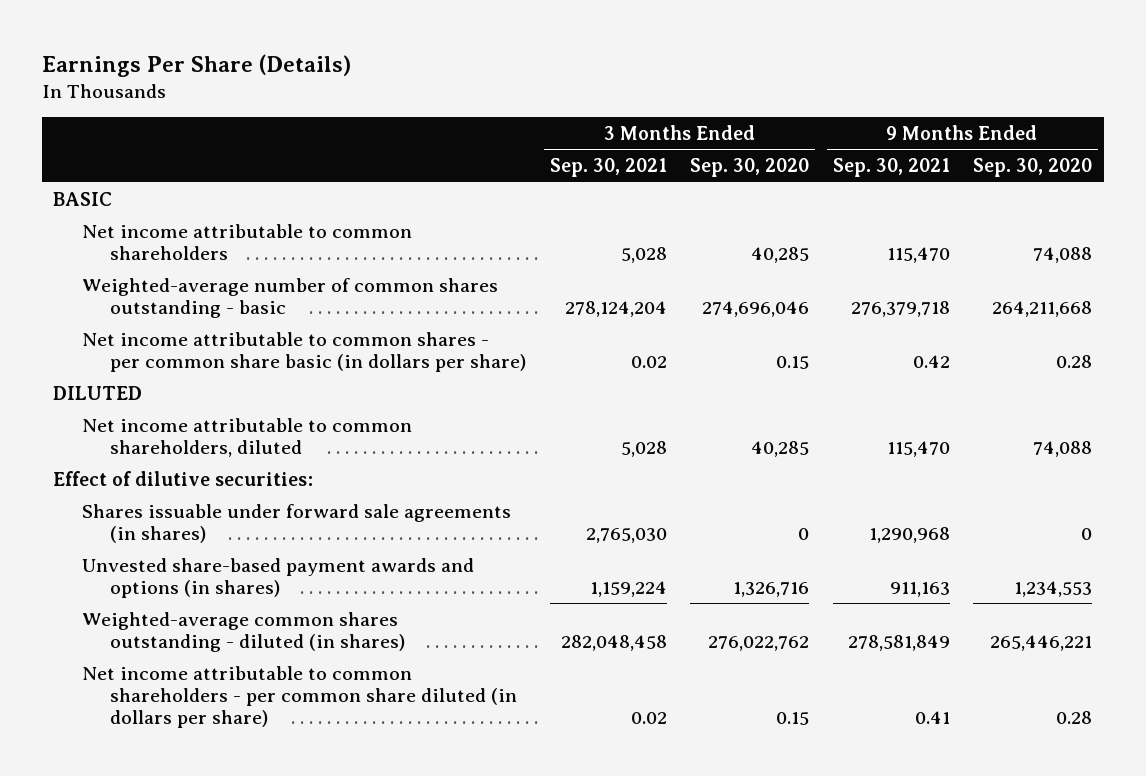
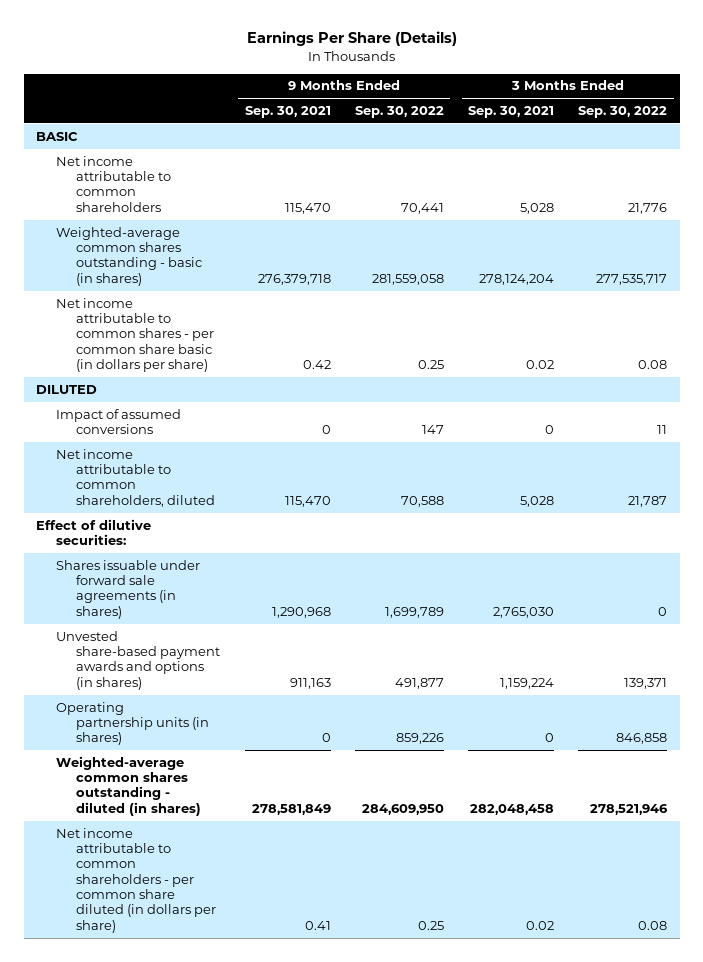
[690,158,810,178] Sep. 30, 2020 -> none
[973,158,1093,178] Sep. 30, 2020 -> none
none -> [354,105,444,118] Sep. 30, 2022
none -> [578,105,668,118] Sep. 30, 2022
[81,277,498,319] Weighted-average number of common shares outstanding - basic -> [56,226,203,286] Weighted-average common shares outstanding - basic (in shares)
none -> [56,408,182,435] Impact of assumed conversions
none -> [56,701,210,746] Operating partnership units (in shares)

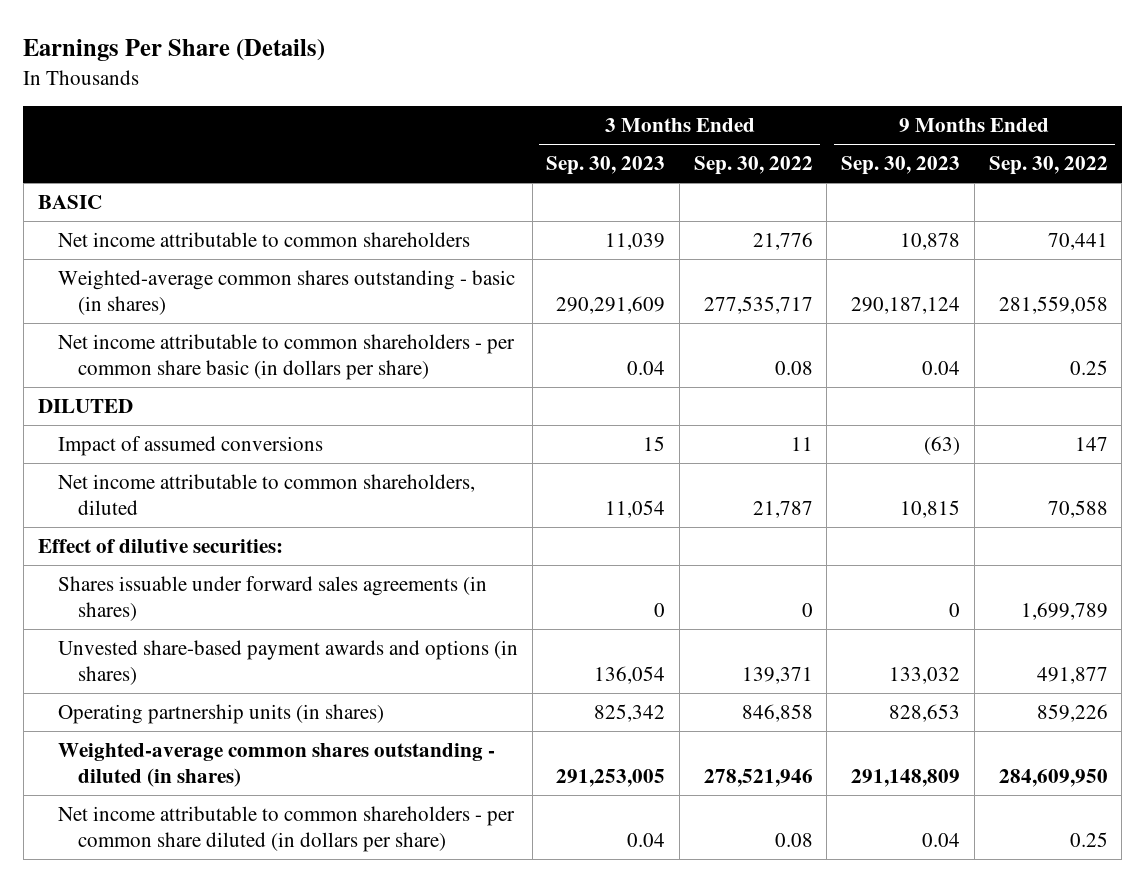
[244,105,331,118] Sep. 30, 2021 -> none
[468,105,555,118] Sep. 30, 2021 -> none
none -> [546,156,666,176] Sep. 30, 2023
none -> [841,156,961,176] Sep. 30, 2023
[56,297,215,373] Net income attributable to common shares - per common share basic (in dollars per share) -> [57,334,515,381] Net income attributable to common shareholders - per common share basic (in dollars per share)
[56,559,201,619] Shares issuable under forward sale agreements (in shares) -> [57,576,487,622] Shares issuable under forward sales agreements (in shares)

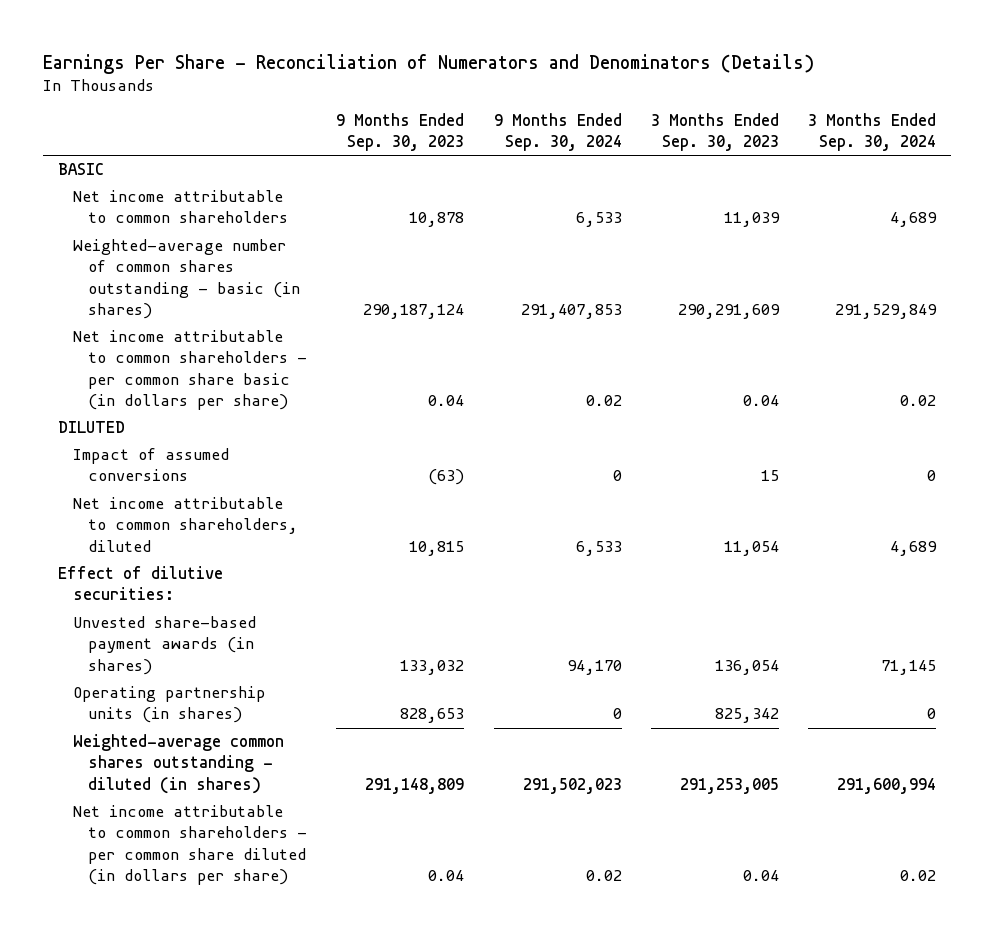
[23,39,326,62] Earnings Per Share (Details) -> [43,53,815,74] Earnings Per Share - Reconciliation of Numerators and Denominators (Details)
[693,156,813,176] Sep. 30, 2022 -> none
[988,156,1108,176] Sep. 30, 2022 -> none
none -> [493,113,622,152] 9 Months Ended Sep. 30, 2024
none -> [808,113,937,152] 3 Months Ended Sep. 30, 2024
[57,270,515,316] Weighted-average common shares outstanding - basic (in shares) -> [73,239,301,319] Weighted-average number of common shares outstanding - basic (in shares)
[57,576,487,622] Shares issuable under forward sales agreements (in shares) -> none
[57,640,518,686] Unvested share-based payment awards and options (in shares) -> [73,616,257,675] Unvested share-based payment awards (in shares)

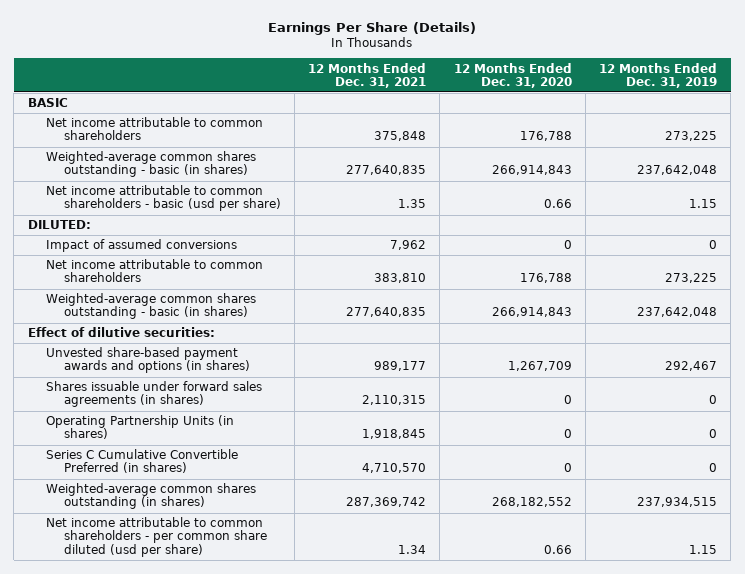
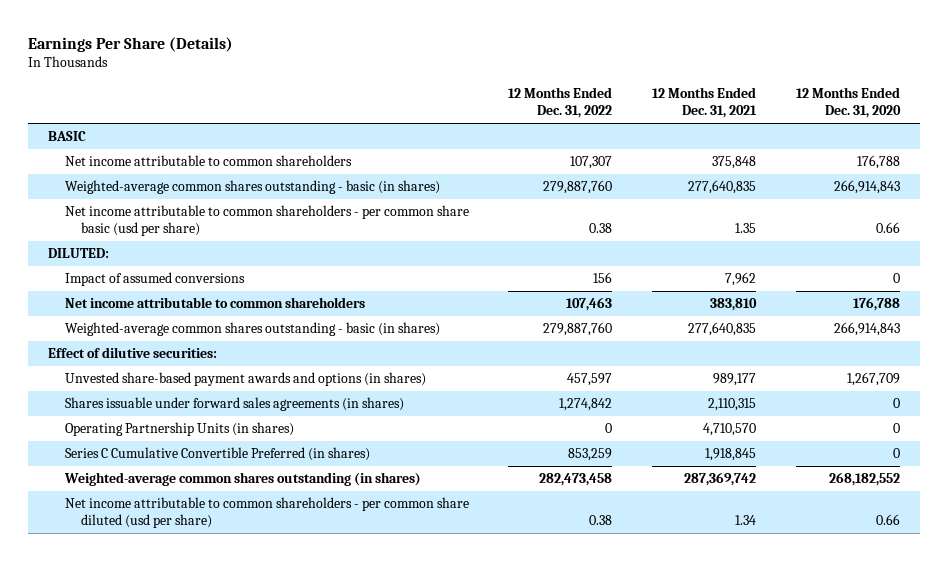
[599,62,718,88] 12 Months Ended Dec. 31, 2019 -> none
none -> [508,87,613,119] 12 Months Ended Dec. 31, 2022
[45,185,281,212] Net income attributable to common shareholders - basic (usd per share) -> [64,205,469,237] Net income attributable to common shareholders - per common share basic (usd per share)
[362,429,427,440] 1,918,845 -> [703,423,757,437] 4,710,570
[362,463,427,474] 4,710,570 -> [705,448,757,462] 1,918,845

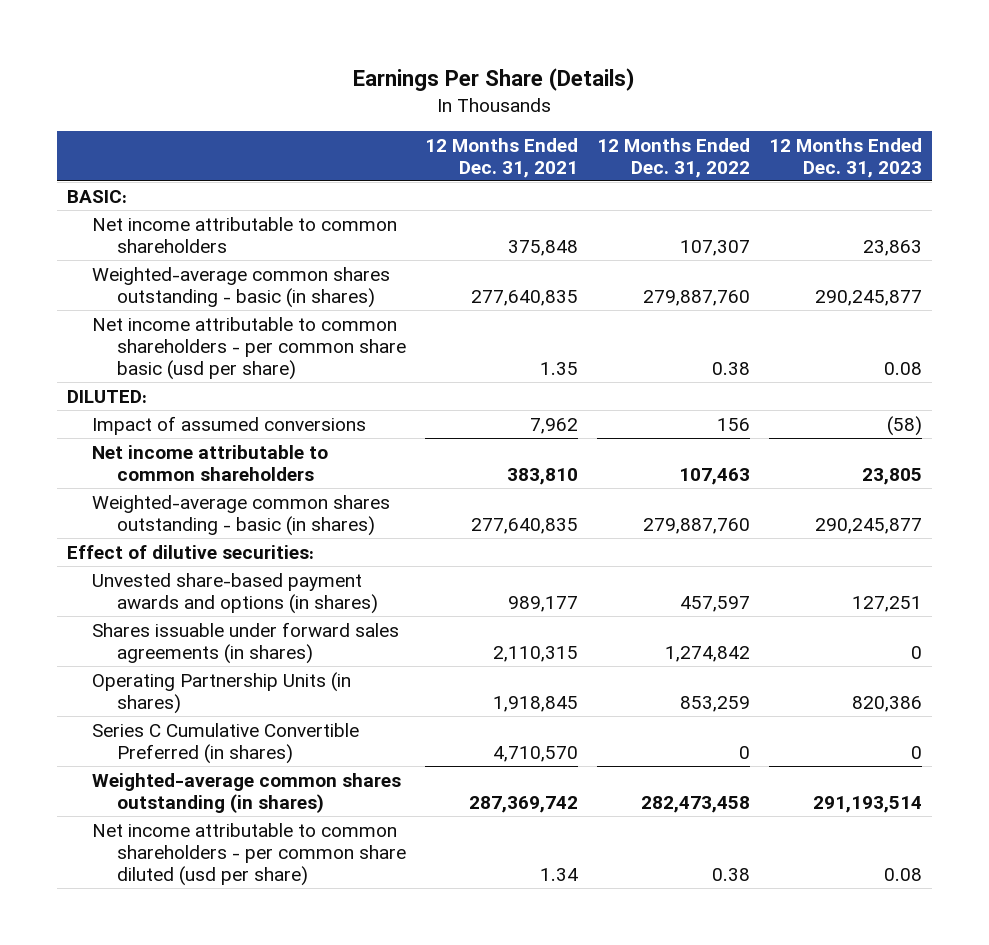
[795,87,901,119] 12 Months Ended Dec. 31, 2020 -> none
none -> [769,137,923,178] 12 Months Ended Dec. 31, 2023
[48,131,87,142] BASIC -> [66,189,127,203] BASIC:
[605,423,613,434] 0 -> [680,695,751,712] 853,259
[703,423,757,437] 4,710,570 -> [492,695,578,712] 1,918,845
[568,448,613,462] 853,259 -> [739,745,751,759] 0
[705,448,757,462] 1,918,845 -> [492,745,578,762] 4,710,570

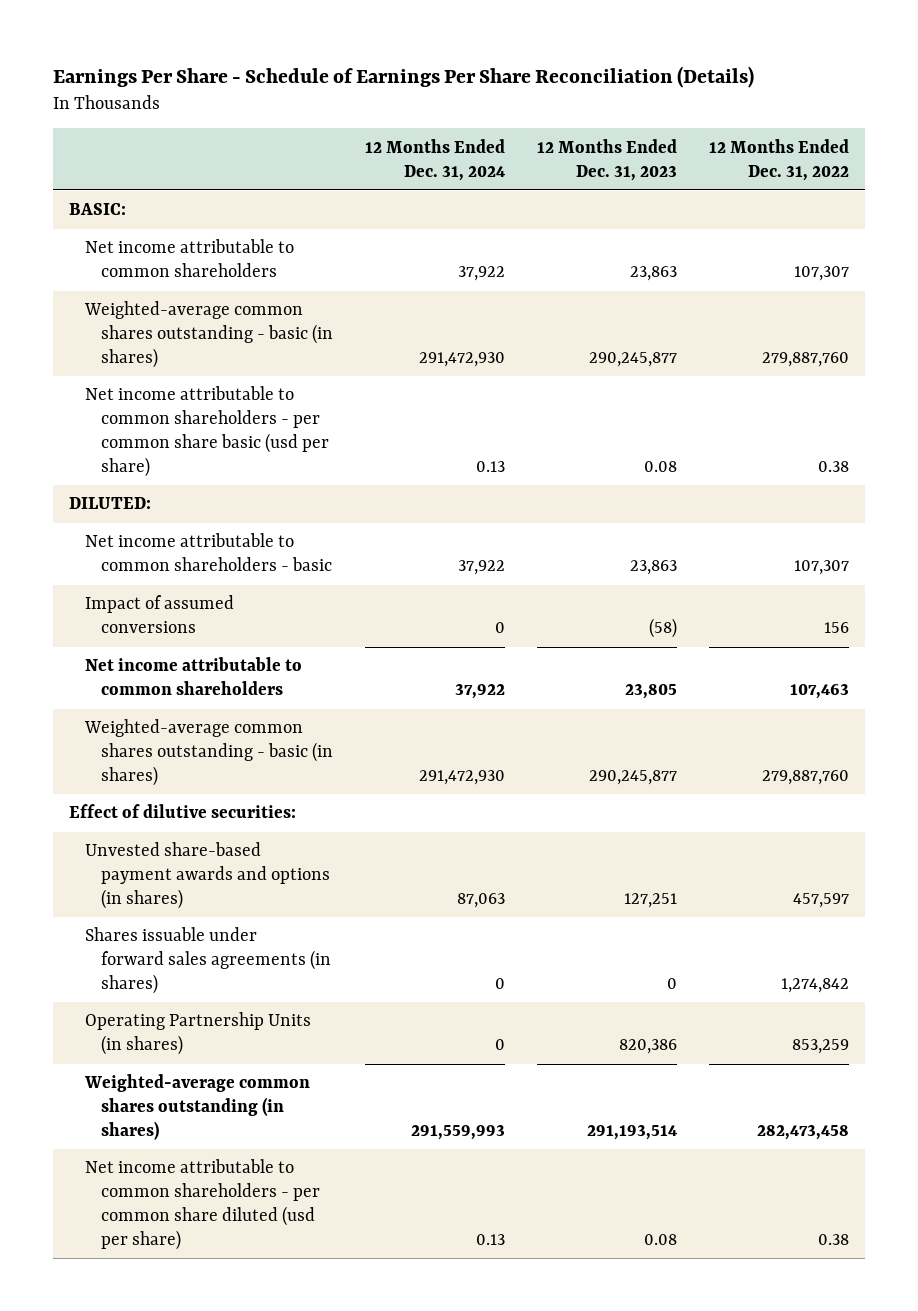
[353,68,636,92] Earnings Per Share (Details) -> [52,65,754,88] Earnings Per Share - Schedule of Earnings Per Share Reconciliation (Details)
[424,137,578,178] 12 Months Ended Dec. 31, 2021 -> none
none -> [364,138,505,181] 12 Months Ended Dec. 31, 2024
none -> [84,533,332,572] Net income attributable to common shareholders - basic
[91,722,359,764] Series C Cumulative Convertible Preferred (in shares) -> none

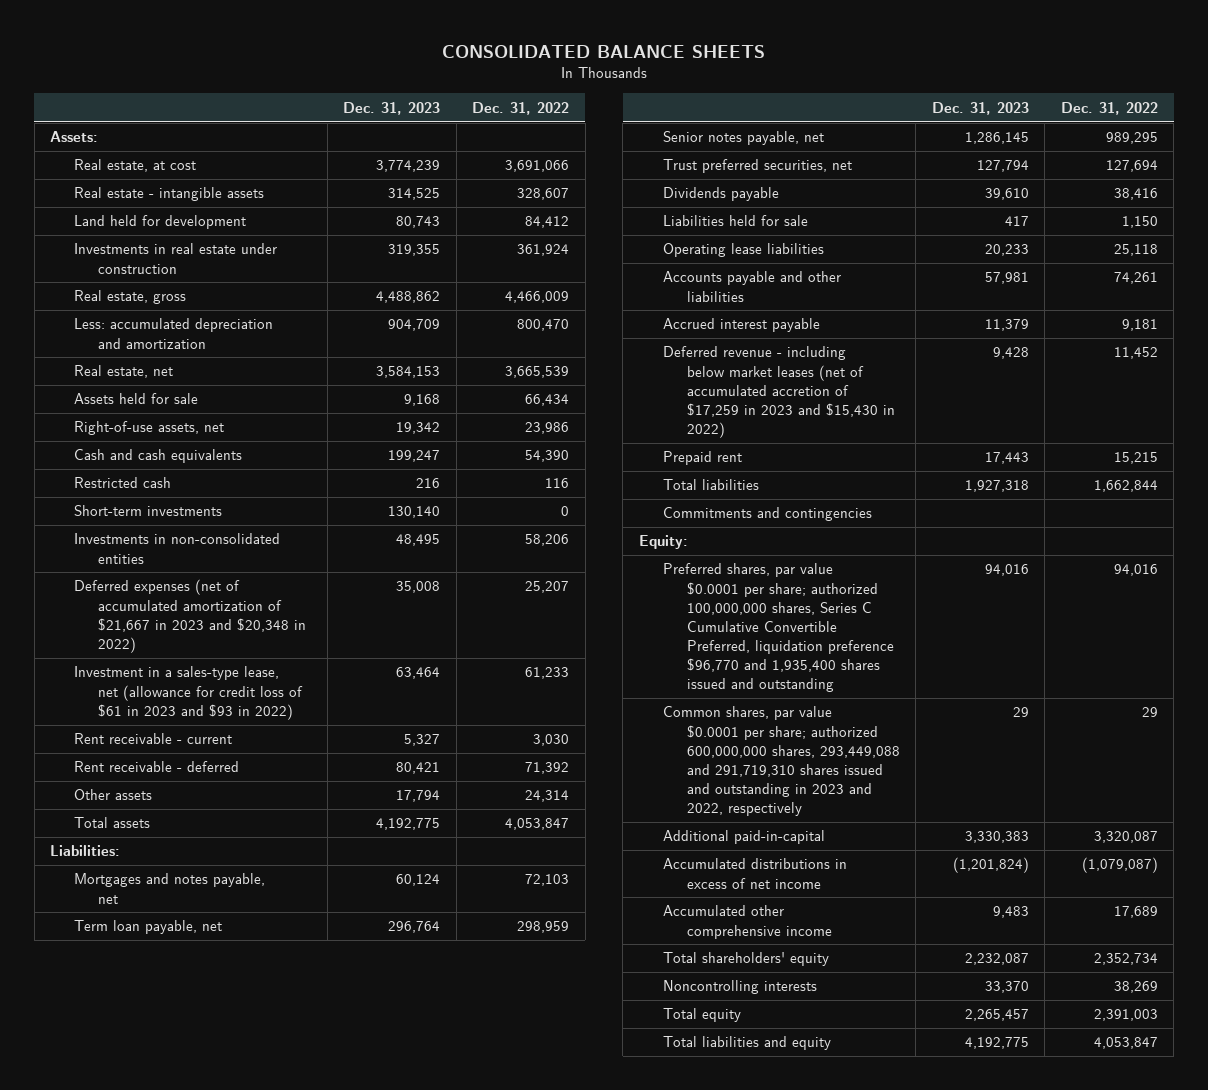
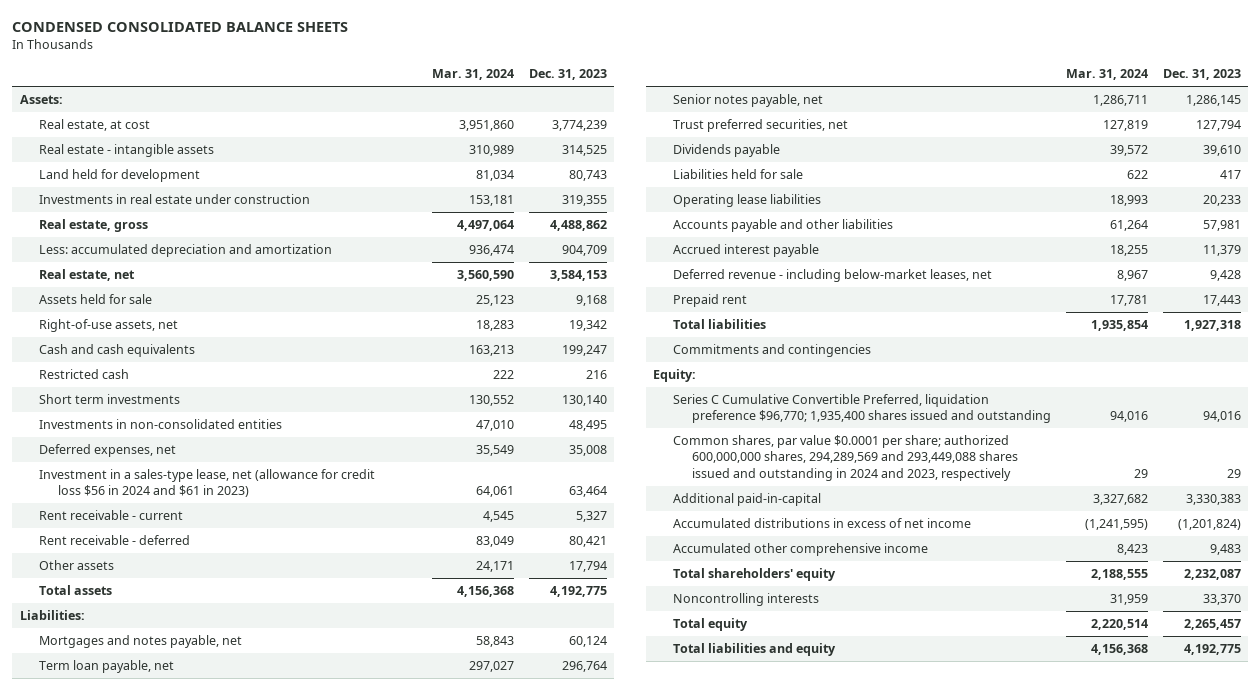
[442,44,766,58] CONSOLIDATED BALANCE SHEETS -> [12,21,349,32] CONDENSED CONSOLIDATED BALANCE SHEETS
[472,101,570,115] Dec. 31, 2022 -> none
none -> [431,69,514,81] Mar. 31, 2024
[74,505,223,517] Short-term investments -> [38,393,180,404] Short term investments
[74,579,307,653] Deferred expenses (net of accumulated amortization of $21,667 in 2023 and $20,348 in 2022) -> [38,443,176,457] Deferred expenses, net
[74,666,304,720] Investment in a sales-type lease, net (allowance for credit loss of $61 in 2023 and $93 in 2022) -> [38,468,375,498] Investment in a sales-type lease, net (allowance for credit loss $56 in 2024 and $61 in 2023)
[662,346,895,438] Deferred revenue - including below market leases (net of accumulated accretion of $17,259 in 2023 and $15,430 in 2022) -> [672,268,992,282] Deferred revenue - including below-market leases, net
[662,563,894,693] Preferred shares, par value $0.0001 per share; authorized 100,000,000 shares, Series C Cumulative Convertible Preferred, liquidation preference $96,770 and 1,935,400 shares issued and outstanding -> [672,393,1052,424] Series C Cumulative Convertible Preferred, liquidation preference $96,770; 1,935,400 shares issued and outstanding
[662,706,900,816] Common shares, par value $0.0001 per share; authorized 600,000,000 shares, 293,449,088 and 291,719,310 shares issued and outstanding in 2023 and 2022, respectively -> [672,434,1019,481] Common shares, par value $0.0001 per share; authorized 600,000,000 shares, 294,289,569 and 293,449,088 shares issued and outstanding in 2024 and 2023, respectively

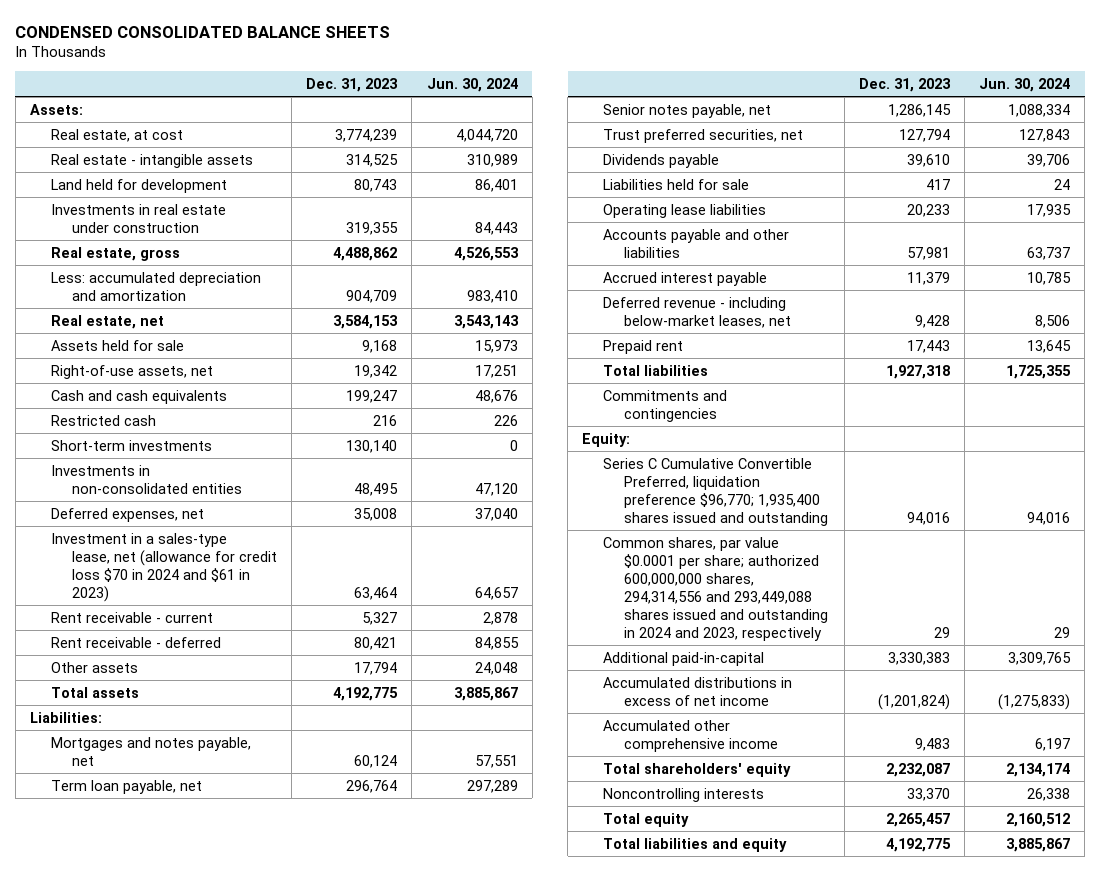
[431,69,514,81] Mar. 31, 2024 -> none
none -> [426,77,518,92] Jun. 30, 2024
[38,393,180,404] Short term investments -> [51,439,213,451] Short-term investments
[38,468,375,498] Investment in a sales-type lease, net (allowance for credit loss $56 in 2024 and $61 in 2023) -> [51,532,278,602] Investment in a sales-type lease, net (allowance for credit loss $70 in 2024 and $61 in 2023)
[672,434,1019,481] Common shares, par value $0.0001 per share; authorized 600,000,000 shares, 294,289,569 and 293,449,088 shares issued and outstanding in 2024 and 2023, respectively -> [603,536,829,641] Common shares, par value $0.0001 per share; authorized 600,000,000 shares, 294,314,556 and 293,449,088 shares issued and outstanding in 2024 and 2023, respectively

